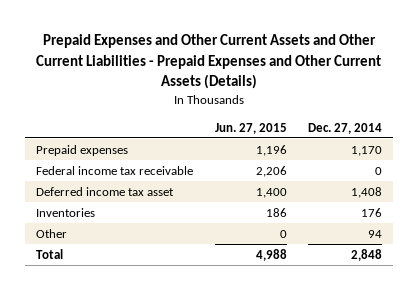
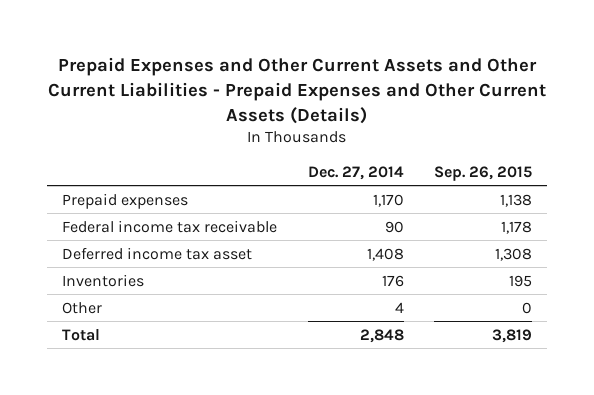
[214,122,287,134] Jun. 27, 2015 -> none
none -> [434,165,533,181] Sep. 26, 2015
[375,166,383,175] 0 -> [384,220,404,233] 90
[368,229,383,238] 94 -> [394,301,404,313] 4

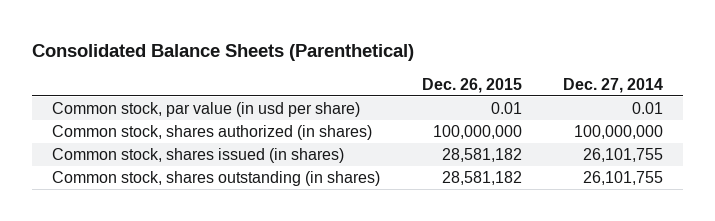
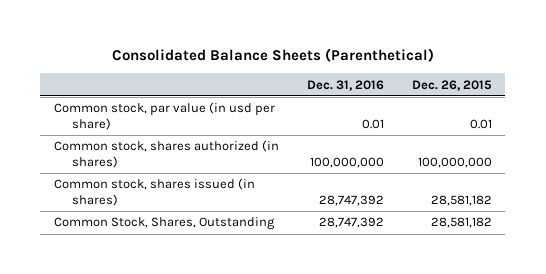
[562,77,663,93] Dec. 27, 2014 -> none
none -> [306,79,384,91] Dec. 31, 2016
[52,171,381,187] Common stock, shares outstanding (in shares) -> [54,217,276,231] Common Stock, Shares, Outstanding

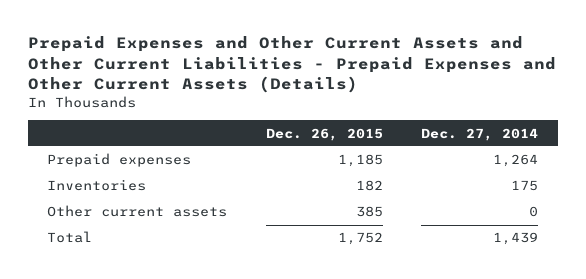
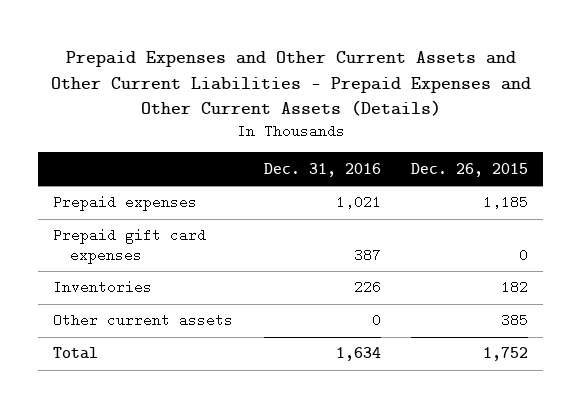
[421,127,539,141] Dec. 27, 2014 -> none
none -> [263,162,381,177] Dec. 31, 2016
none -> [53,228,207,265] Prepaid gift card expenses

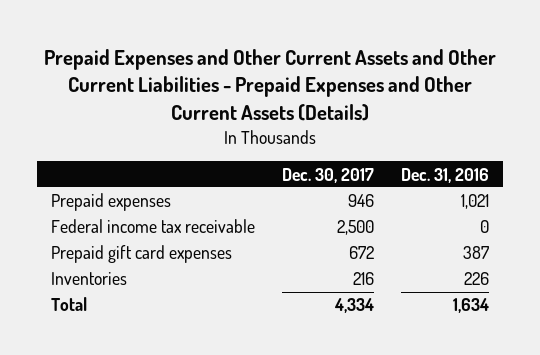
[410,162,528,177] Dec. 26, 2015 -> none
none -> [282,167,375,183] Dec. 30, 2017
none -> [50,219,255,234] Federal income tax receivable
[53,313,234,328] Other current assets -> none

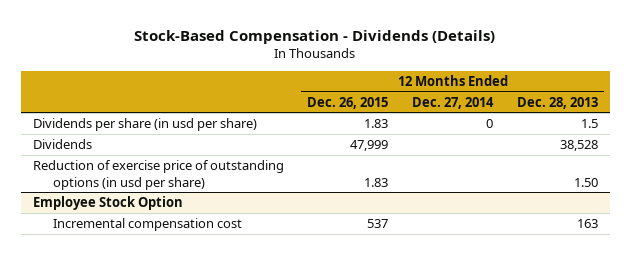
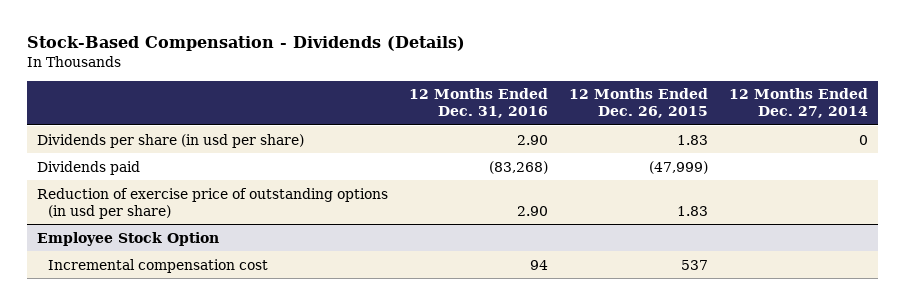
[517,96,599,109] Dec. 28, 2013 -> none
none -> [409,88,549,119] 12 Months Ended Dec. 31, 2016
[32,138,92,149] Dividends -> [37,160,141,175] Dividends paid
[350,139,389,151] 47,999 -> [649,160,709,174] (47,999)

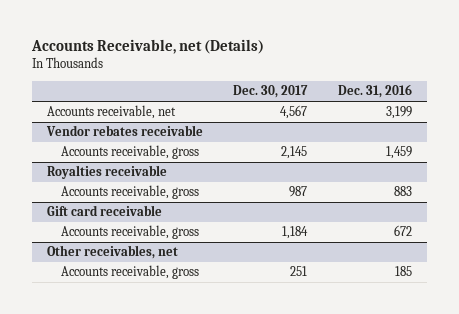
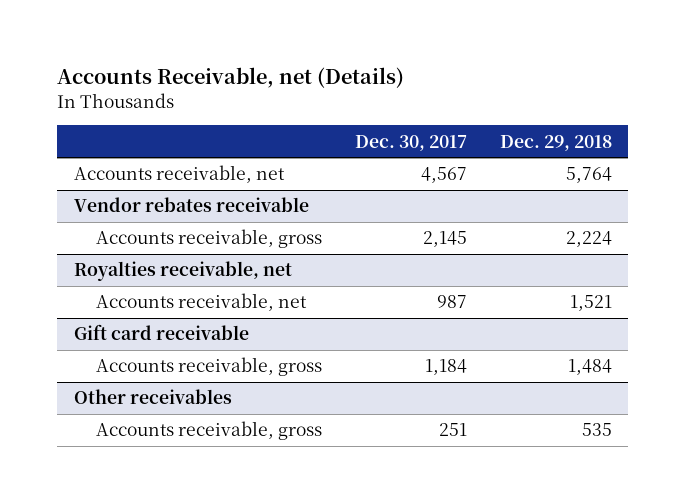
[337,84,412,99] Dec. 31, 2016 -> none
none -> [499,134,612,151] Dec. 29, 2018
[46,165,167,180] Royalties receivable -> [73,261,292,282] Royalties receivable, net
[60,185,199,200] Accounts receivable, gross -> [96,293,308,312] Accounts receivable, net
[46,245,178,260] Other receivables, net -> [73,389,232,405] Other receivables

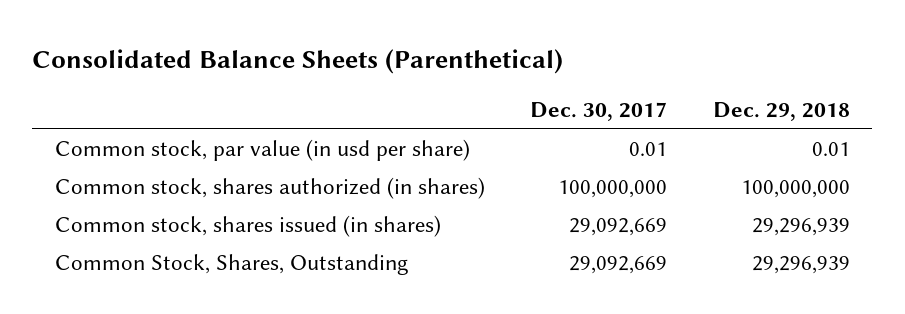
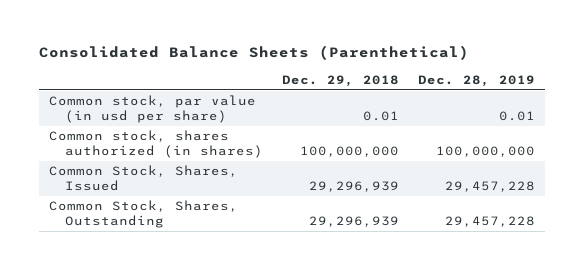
[530,102,668,122] Dec. 30, 2017 -> none
none -> [418,74,536,87] Dec. 28, 2019
[54,215,441,238] Common stock, shares issued (in shares) -> [48,165,238,191] Common Stock, Shares, Issued

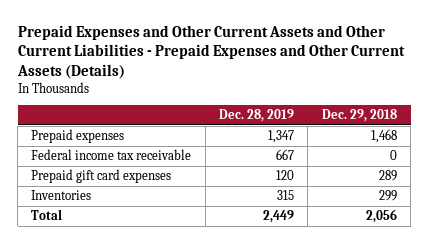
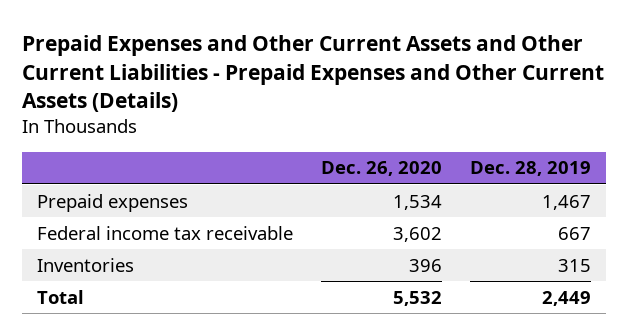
[321,109,397,123] Dec. 29, 2018 -> none
none -> [321,161,443,177] Dec. 26, 2020
[268,130,295,144] 1,347 -> [542,194,592,210] 1,467
[31,169,172,184] Prepaid gift card expenses -> none

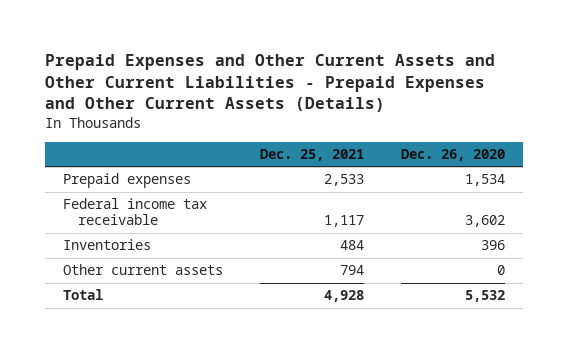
[470,161,592,177] Dec. 28, 2019 -> none
none -> [260,149,365,162] Dec. 25, 2021
none -> [63,264,224,276] Other current assets

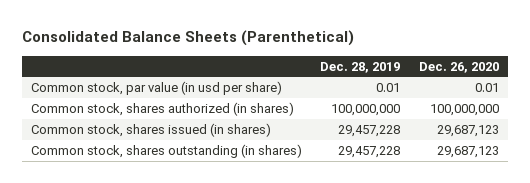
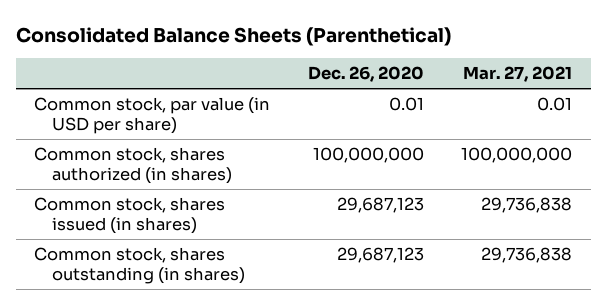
[320,61,401,73] Dec. 28, 2019 -> none
none -> [463,66,573,83] Mar. 27, 2021
[31,81,283,96] Common stock, par value (in usd per share) -> [34,97,271,135] Common stock, par value (in USD per share)

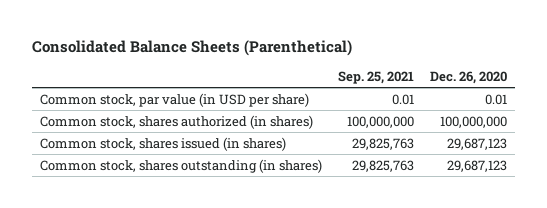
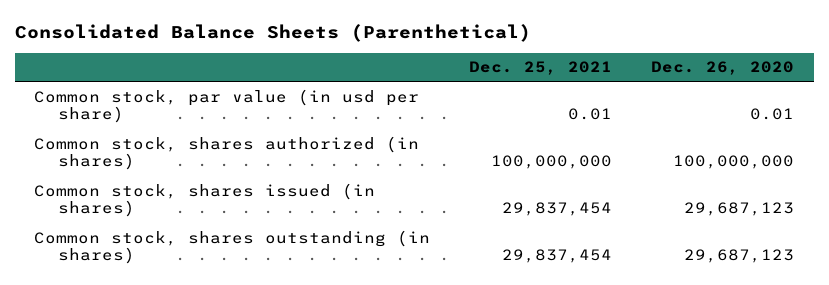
[337,70,414,84] Sep. 25, 2021 -> none
none -> [469,61,613,76] Dec. 25, 2021
[39,92,309,107] Common stock, par value (in USD per share) -> [34,88,420,124] Common stock, par value (in usd per share)

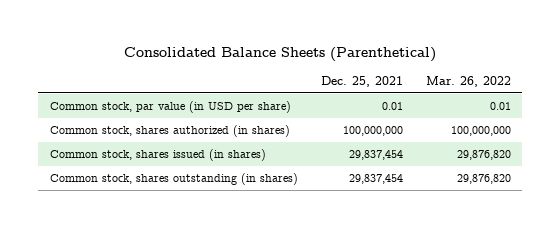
[651,61,795,76] Dec. 26, 2020 -> none
none -> [425,76,511,88] Mar. 26, 2022
[34,88,420,124] Common stock, par value (in usd per share) -> [49,101,291,114] Common stock, par value (in USD per share)

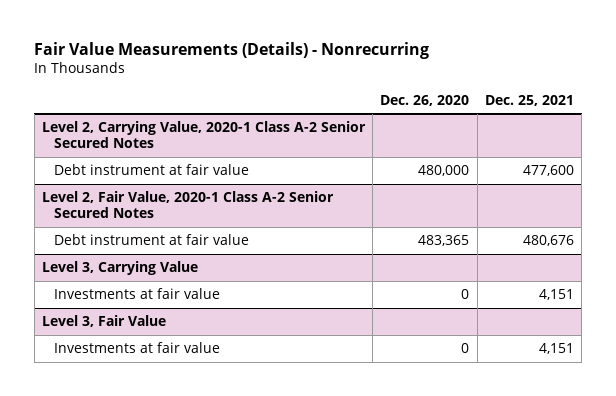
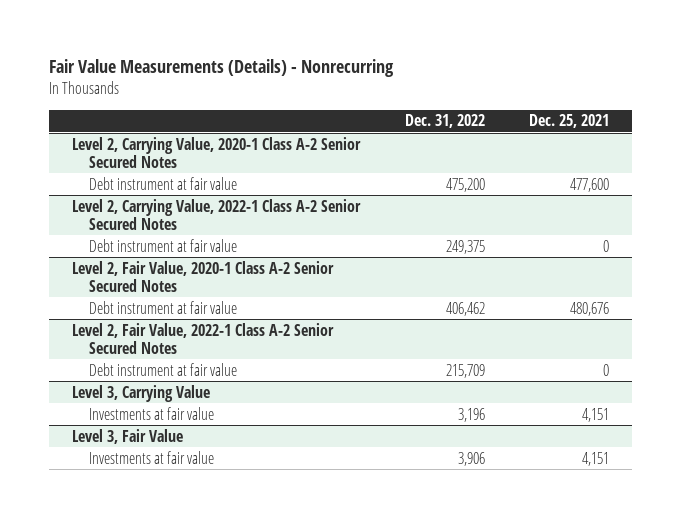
[380,94,470,106] Dec. 26, 2020 -> none
none -> [404,114,485,129] Dec. 31, 2022
none -> [71,198,361,230] Level 2, Carrying Value, 2022-1 Class A-2 Senior Secured Notes
none -> [88,238,237,252] Debt instrument at fair value
none -> [71,322,334,354] Level 2, Fair Value, 2022-1 Class A-2 Senior Secured Notes
none -> [88,362,237,376] Debt instrument at fair value

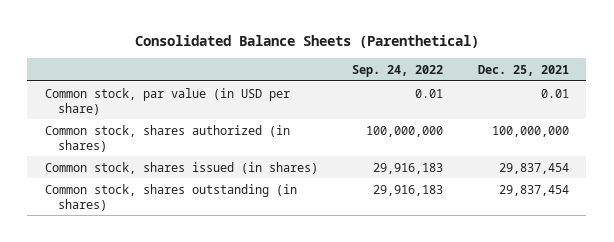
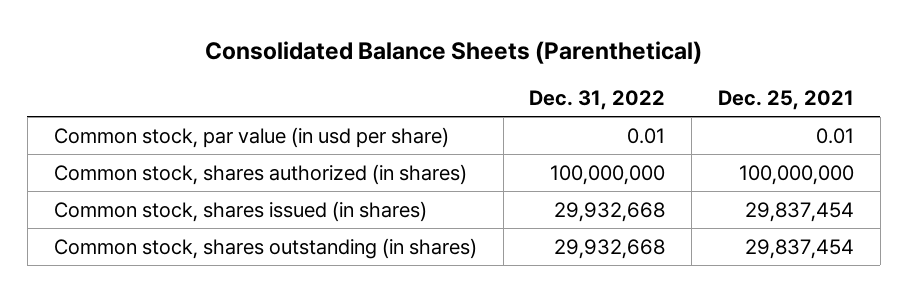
[352,64,444,77] Sep. 24, 2022 -> none
none -> [529,89,666,110] Dec. 31, 2022
[44,87,290,115] Common stock, par value (in USD per share) -> [53,126,449,148] Common stock, par value (in usd per share)

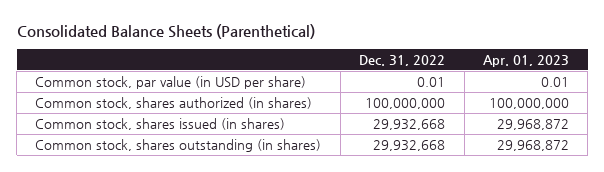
[718,89,855,110] Dec. 25, 2021 -> none
none -> [482,55,569,68] Apr. 01, 2023
[53,126,449,148] Common stock, par value (in usd per share) -> [35,75,307,89] Common stock, par value (in USD per share)

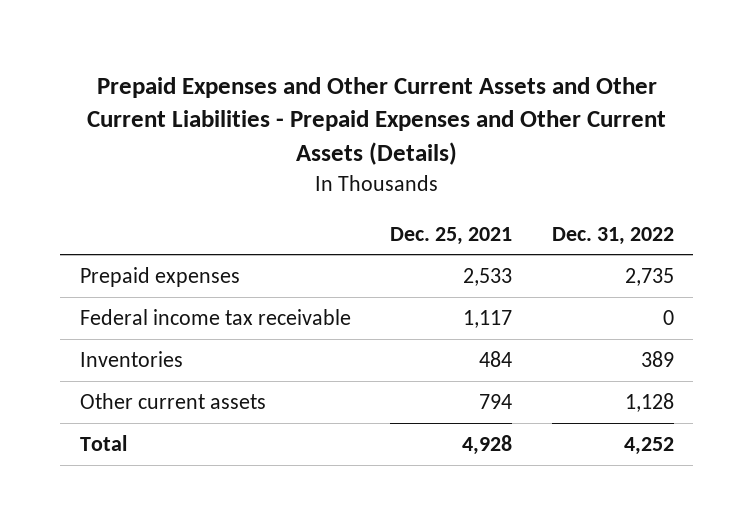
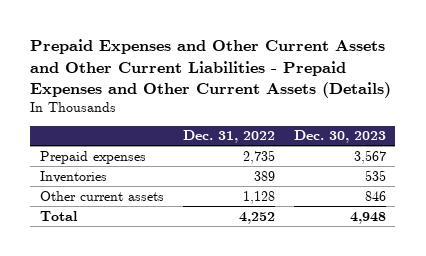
[390,226,513,245] Dec. 25, 2021 -> none
none -> [293,130,386,144] Dec. 30, 2023
[79,309,351,326] Federal income tax receivable -> none

